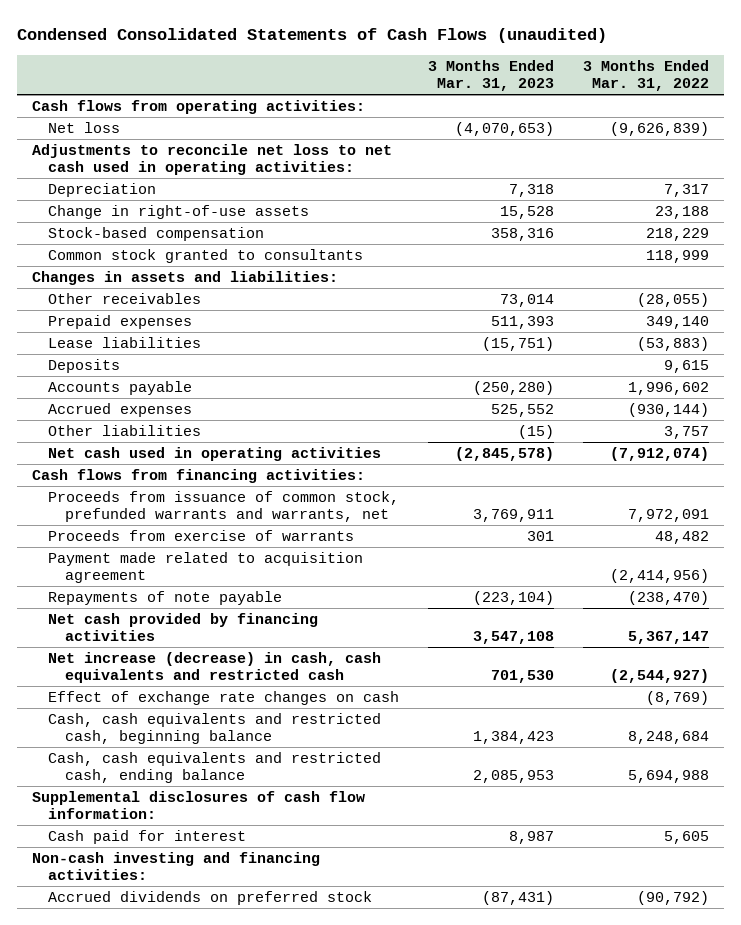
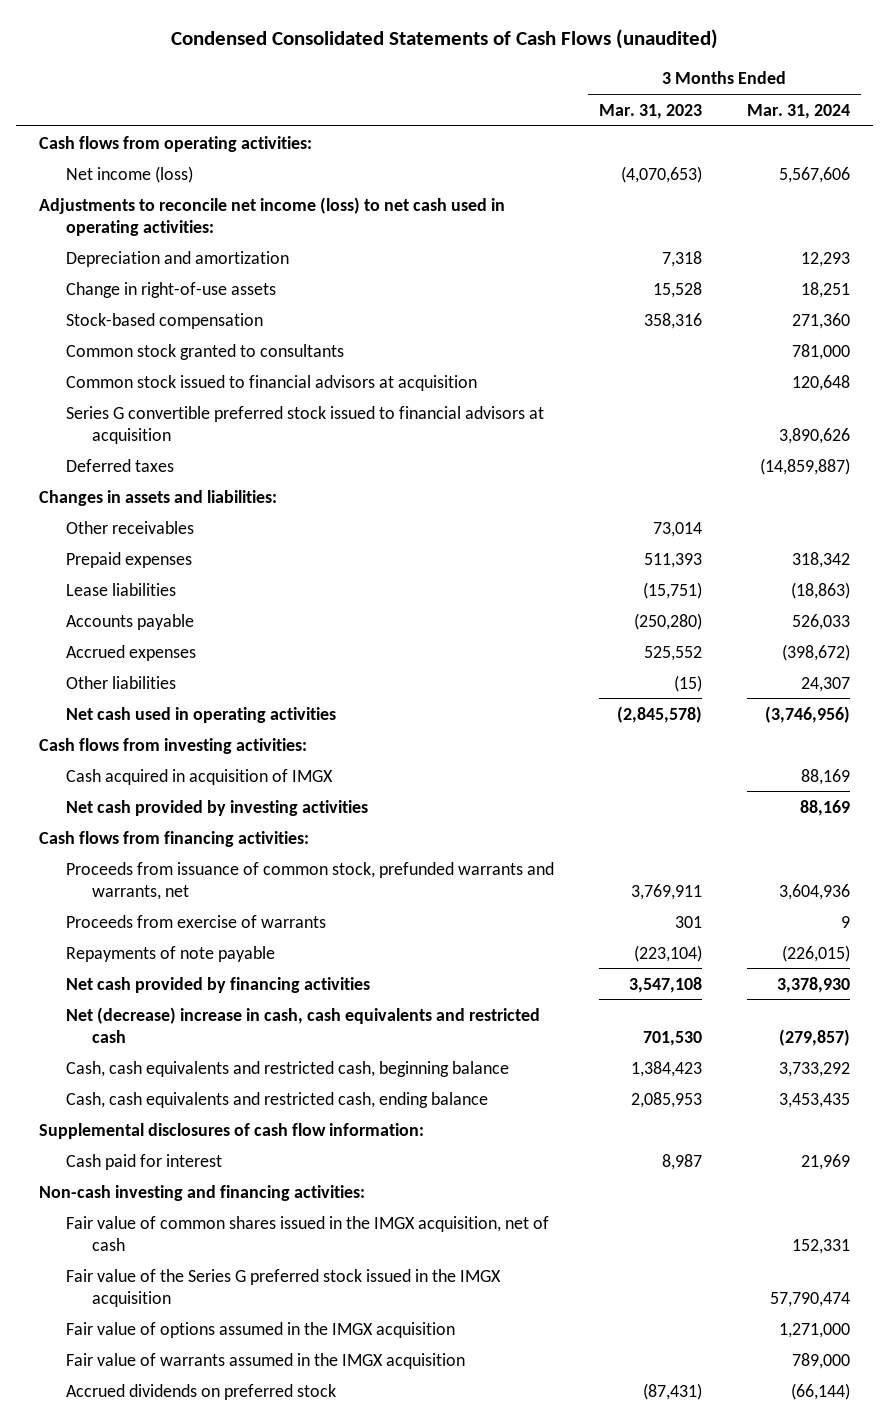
[583,59,710,92] 3 Months Ended Mar. 31, 2022 -> none
none -> [747,103,851,119] Mar. 31, 2024
[48,121,121,133] Net loss -> [65,165,193,183] Net income (loss)
[31,143,392,176] Adjustments to reconcile net loss to net cash used in operating activities: -> [39,196,506,236] Adjustments to reconcile net income (loss) to net cash used in operating activities:
[48,182,157,197] Depreciation -> [65,250,289,267] Depreciation and amortization
none -> [65,374,477,391] Common stock issued to financial advisors at acquisition
none -> [65,405,544,444] Series G convertible preferred stock issued to financial advisors at acquisition
none -> [65,458,174,472] Deferred taxes
[48,358,121,373] Deposits -> none
none -> [39,737,308,754] Cash flows from investing activities:
none -> [65,768,333,785] Cash acquired in acquisition of IMGX
none -> [65,799,368,816] Net cash provided by investing activities
[48,551,364,584] Payment made related to acquisition agreement -> none
[48,690,400,705] Effect of exchange rate changes on cash -> none
[48,651,382,684] Net increase (decrease) in cash, cash equivalents and restricted cash -> [65,1006,540,1043] Net (decrease) increase in cash, cash equivalents and restricted cash
none -> [65,1215,549,1251] Fair value of common shares issued in the IMGX acquisition, net of cash
none -> [65,1268,501,1307] Fair value of the Series G preferred stock issued in the IMGX acquisition
none -> [65,1321,455,1338] Fair value of options assumed in the IMGX acquisition
none -> [65,1352,465,1369] Fair value of warrants assumed in the IMGX acquisition

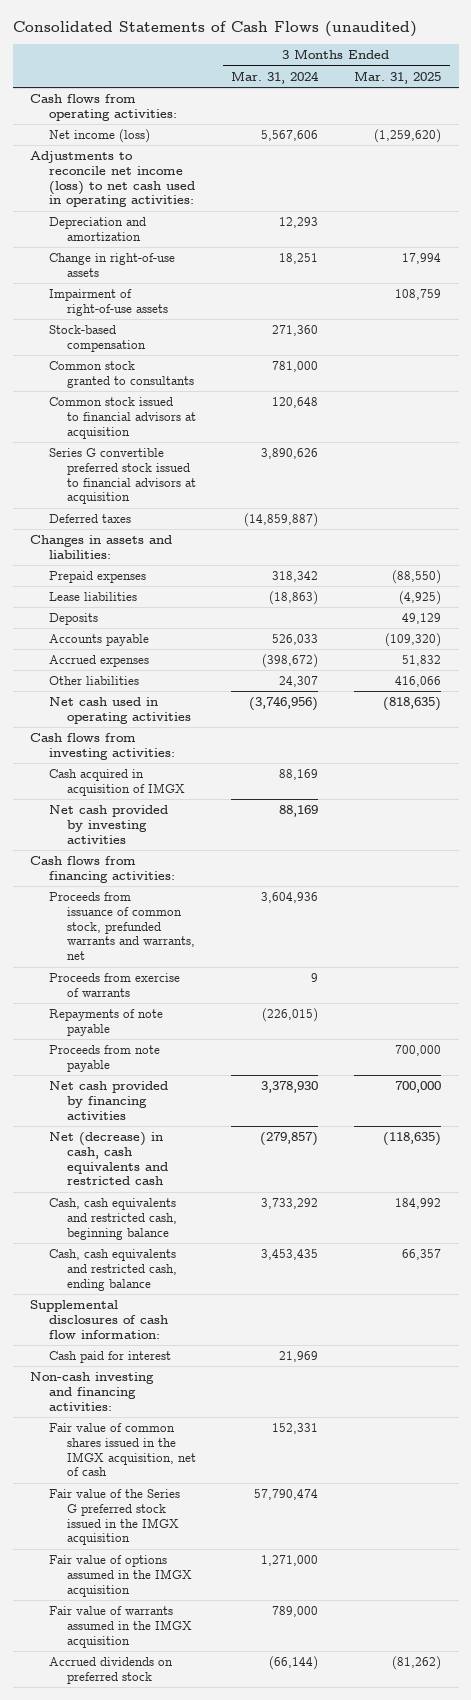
[170,28,718,49] Condensed Consolidated Statements of Cash Flows (unaudited) -> [12,20,417,37] Consolidated Statements of Cash Flows (unaudited)
[598,103,702,119] Mar. 31, 2023 -> none
none -> [353,70,441,84] Mar. 31, 2025
none -> [48,288,168,316] Impairment of right-of-use assets
[65,520,194,534] Other receivables -> none
none -> [48,612,98,625] Deposits
none -> [48,1044,160,1072] Proceeds from note payable
[65,1006,540,1043] Net (decrease) increase in cash, cash equivalents and restricted cash -> [48,1131,168,1186] Net (decrease) in cash, cash equivalents and restricted cash

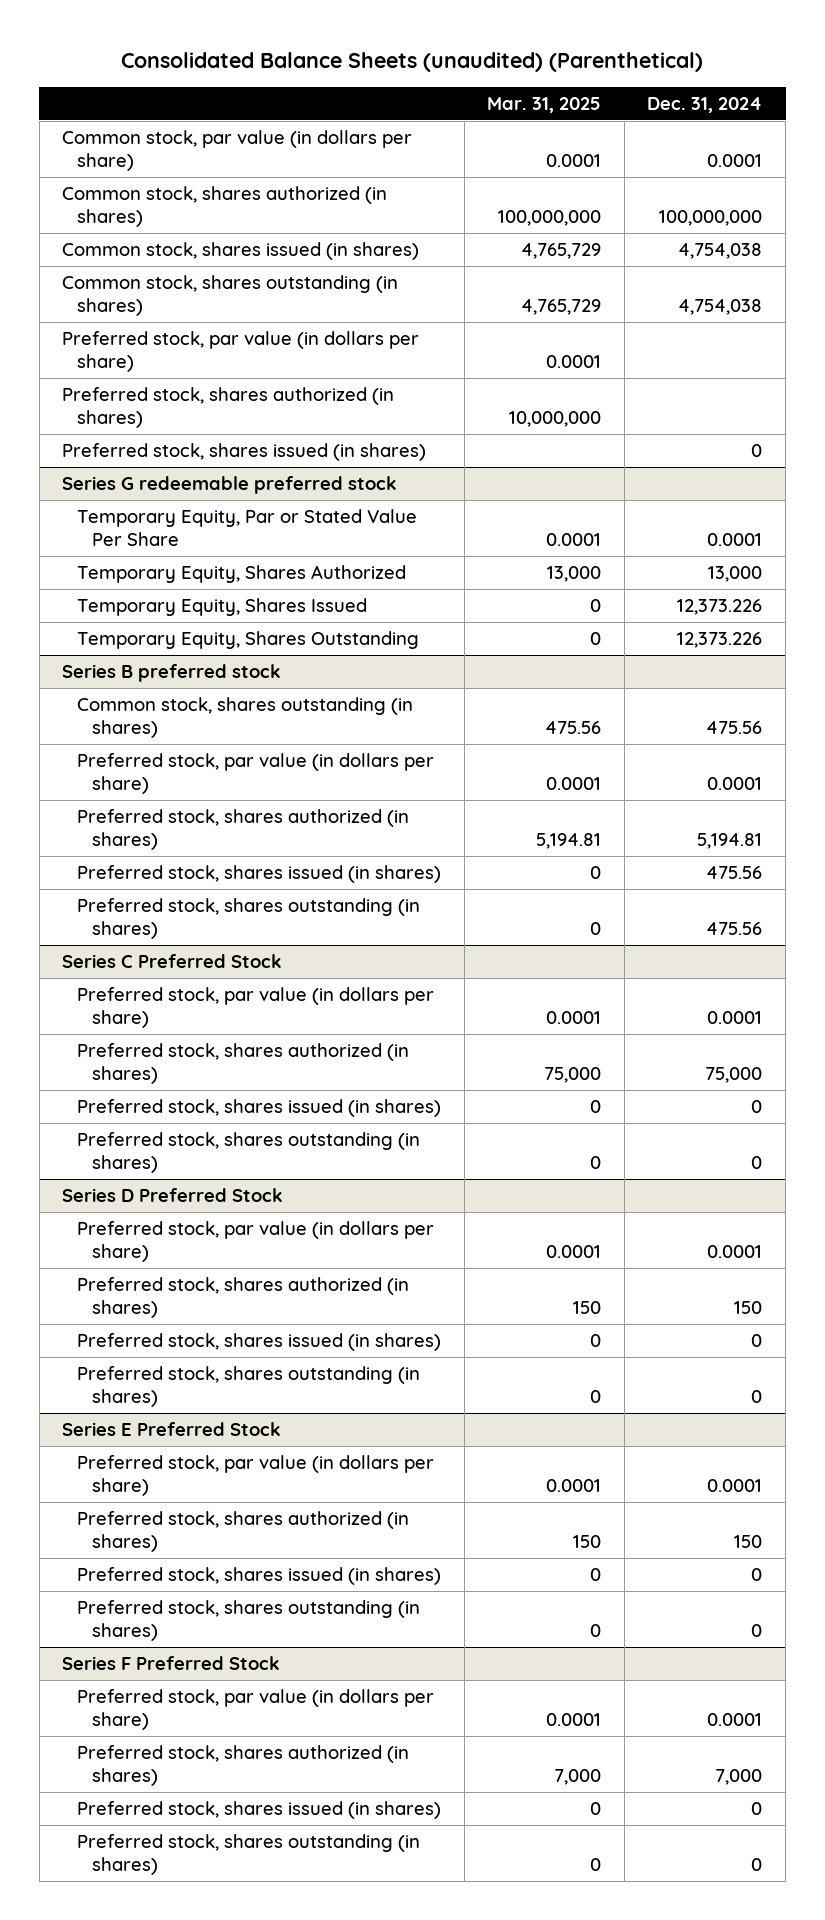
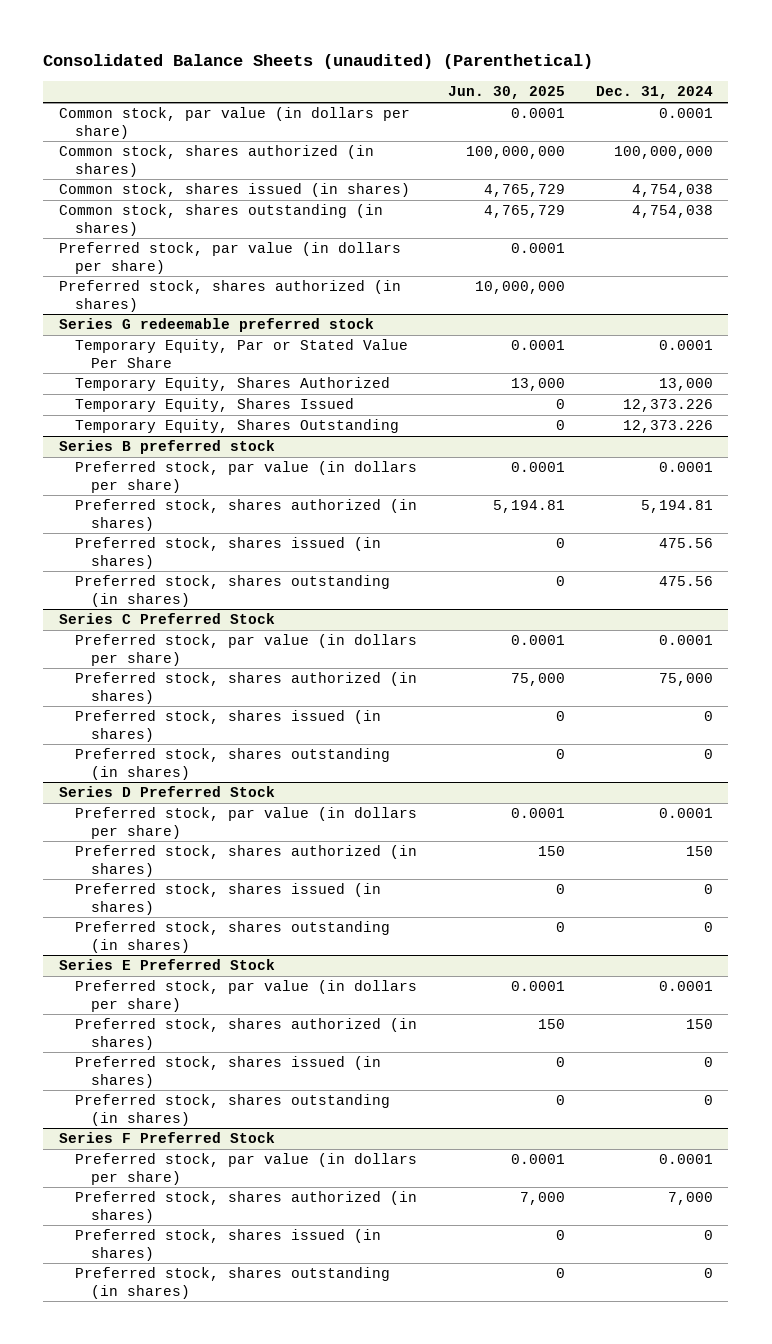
[487,96,602,113] Mar. 31, 2025 -> none
none -> [447,86,565,100] Jun. 30, 2025
[62,443,427,462] Preferred stock, shares issued (in shares) -> none
[76,697,413,739] Common stock, shares outstanding (in shares) -> none

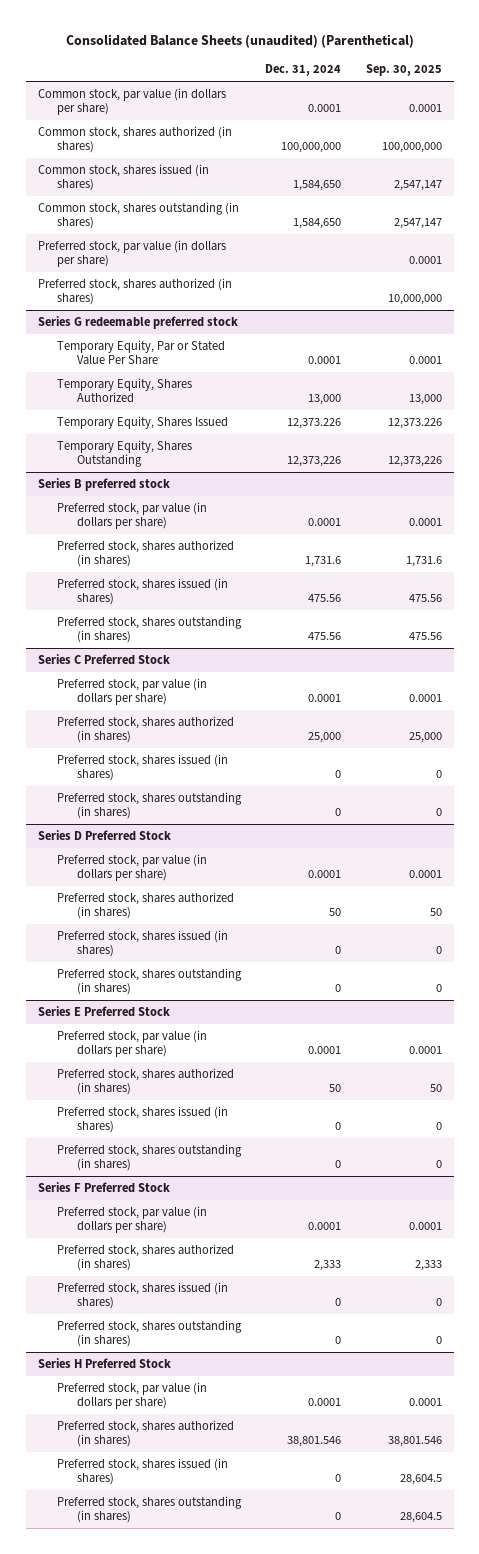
[447,86,565,100] Jun. 30, 2025 -> none
none -> [365,64,442,77] Sep. 30, 2025
[631,184,713,198] 4,754,038 -> [293,180,342,192] 1,584,650
[631,205,713,219] 4,754,038 -> [293,218,342,230] 1,584,650
[622,420,713,434] 12,373.226 -> [287,456,342,468] 12,373,226
[640,500,713,514] 5,194.81 -> [305,556,342,568] 1,731.6
[658,673,713,687] 75,000 -> [308,732,342,744] 25,000
[685,846,713,857] 150 -> [329,908,342,917] 50
[685,1019,713,1030] 150 -> [329,1084,342,1093] 50
[667,1192,713,1206] 7,000 -> [314,1260,342,1272] 2,333
none -> [37,1357,171,1369] Series H Preferred Stock
none -> [57,1381,208,1410] Preferred stock, par value (in dollars per share)
none -> [57,1419,235,1448] Preferred stock, shares authorized (in shares)
none -> [57,1457,229,1486] Preferred stock, shares issued (in shares)
none -> [57,1495,243,1524] Preferred stock, shares outstanding (in shares)

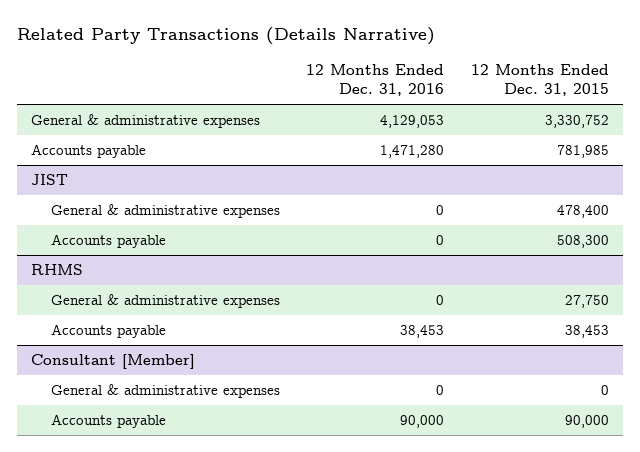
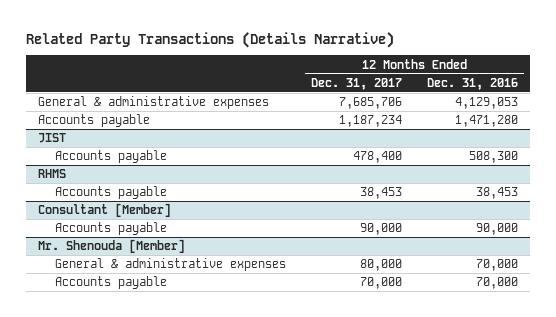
[471,63,610,96] 12 Months Ended Dec. 31, 2015 -> none
none -> [311,77,403,90] Dec. 31, 2017
[50,204,280,219] General & administrative expenses -> none
[436,235,445,246] 0 -> [468,151,518,164] 508,300
[50,294,280,309] General & administrative expenses -> none
[50,384,280,399] General & administrative expenses -> none
none -> [38,239,186,254] Mr. Shenouda [Member]
none -> [55,258,287,272] General & administrative expenses
none -> [55,276,168,290] Accounts payable

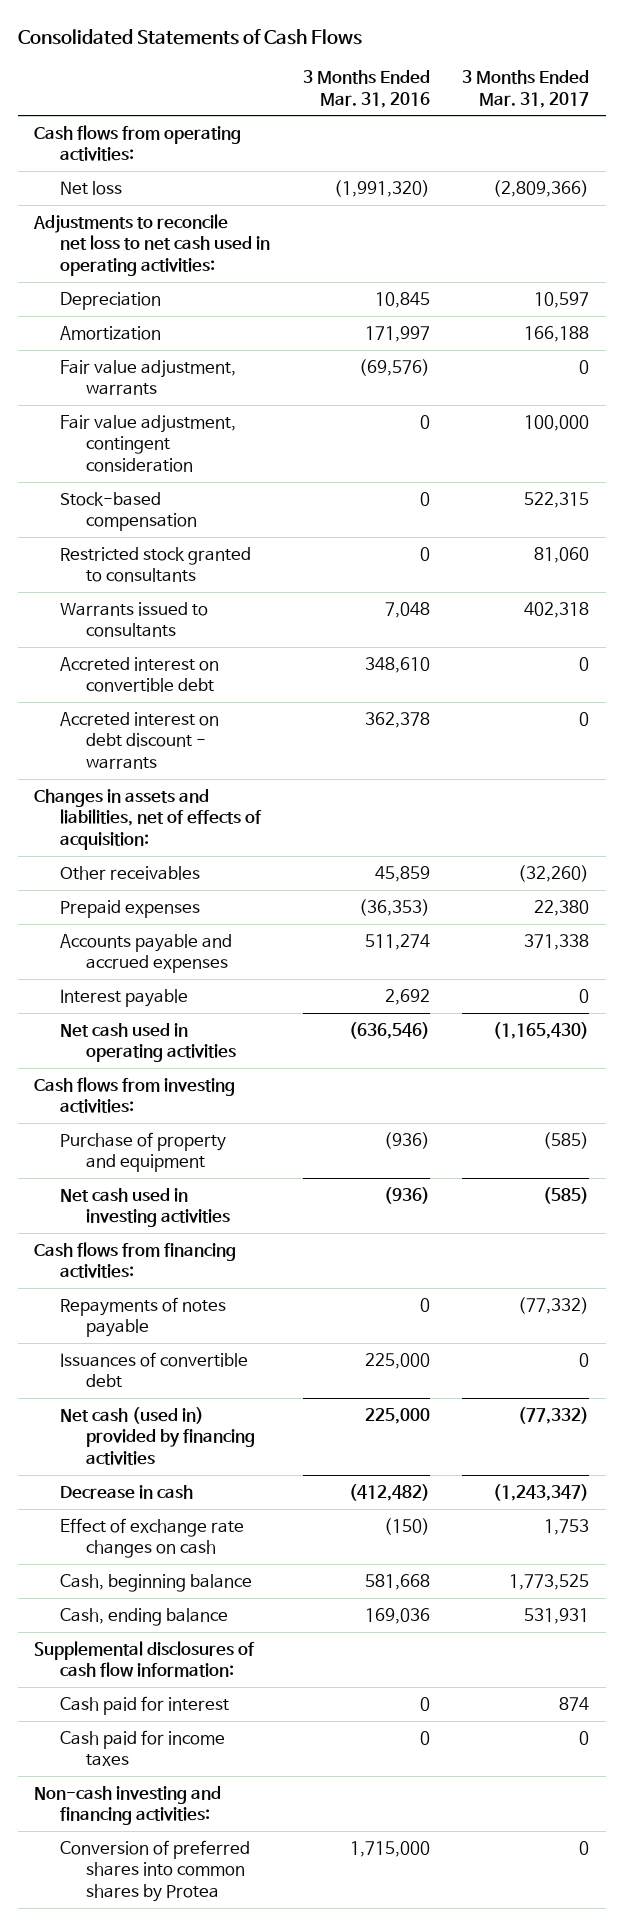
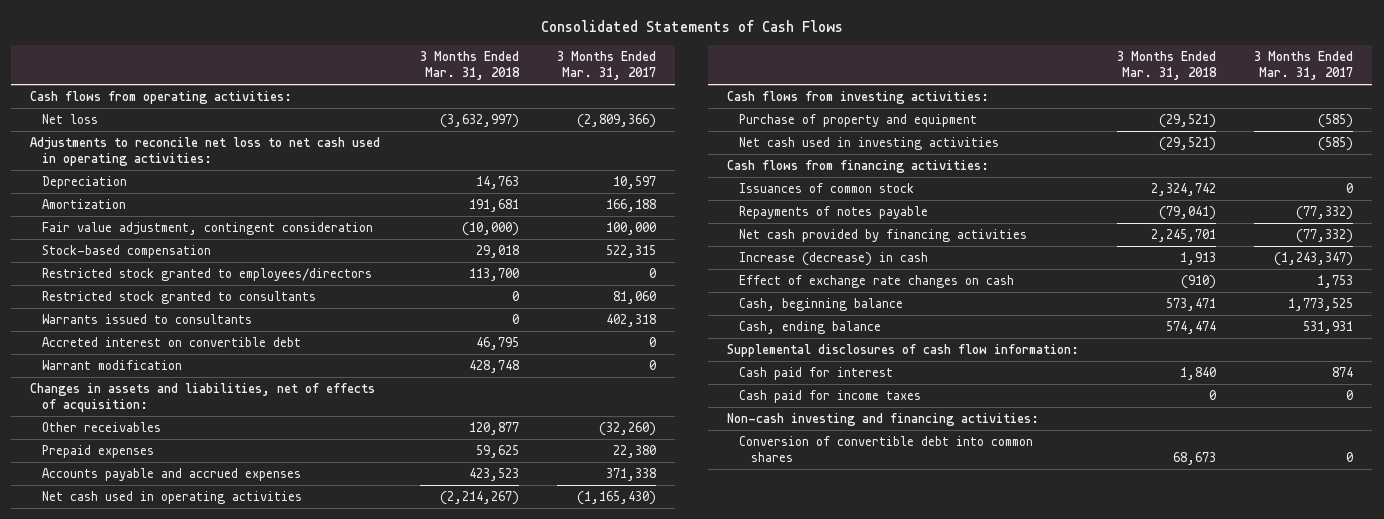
[302,70,430,108] 3 Months Ended Mar. 31, 2016 -> none
none -> [420,51,521,80] 3 Months Ended Mar. 31, 2018
[59,359,236,396] Fair value adjustment, warrants -> none
none -> [42,268,373,282] Restricted stock granted to employees/directors
[59,711,219,769] Accreted interest on debt discount - warrants -> none
none -> [42,360,183,371] Warrant modification
[59,988,188,1007] Interest payable -> none
none -> [739,183,915,194] Issuances of common stock
[59,1351,248,1389] Issuances of convertible debt -> none
[59,1406,255,1465] Net cash (used in) provided by financing activities -> [739,229,1028,243] Net cash provided by financing activities
[59,1484,193,1499] Decrease in cash -> [739,252,929,267] Increase (decrease) in cash
[59,1839,250,1902] Conversion of preferred shares into common shares by Protea -> [739,436,1034,463] Conversion of convertible debt into common shares

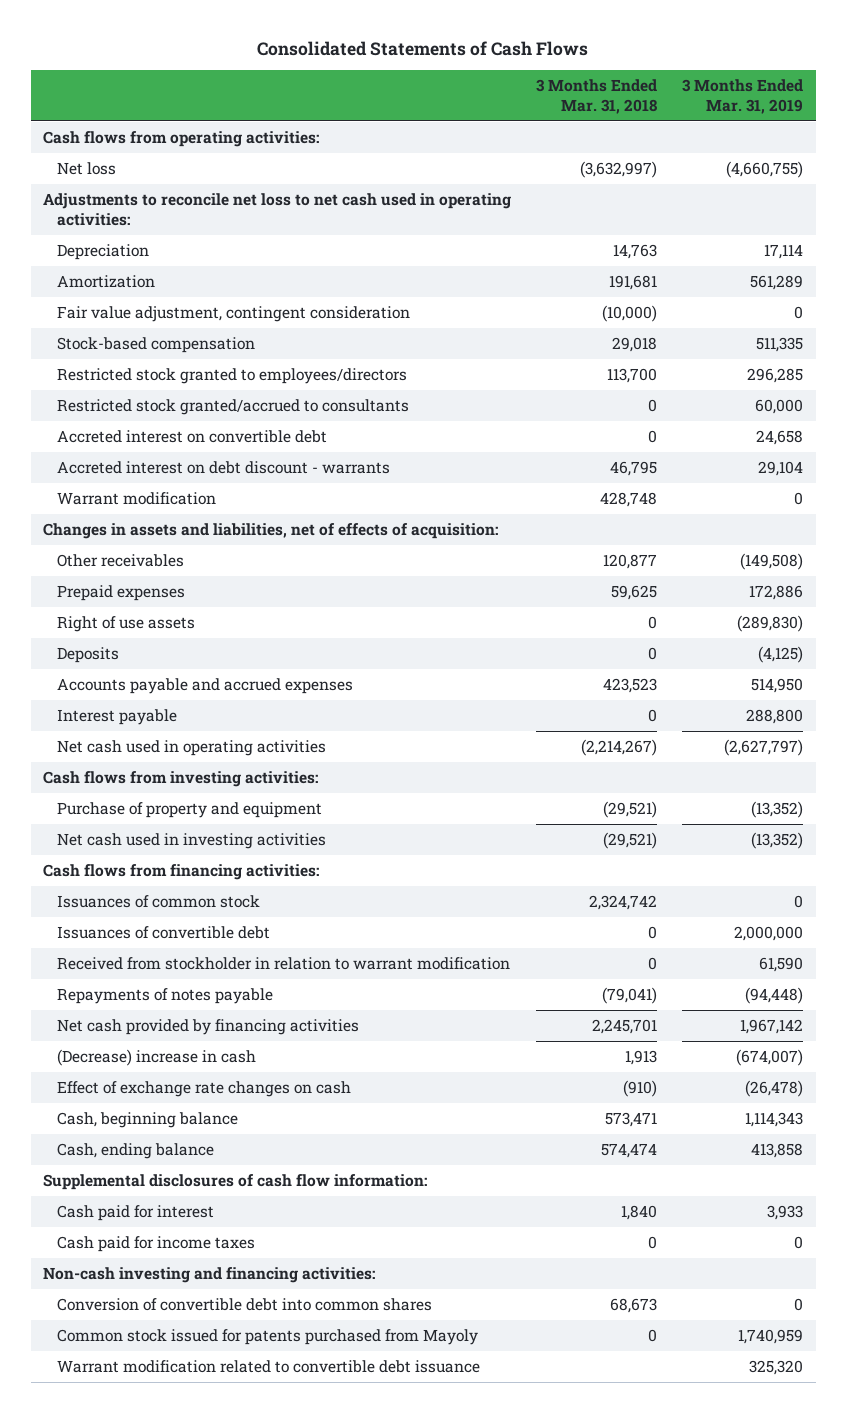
[557,51,657,80] 3 Months Ended Mar. 31, 2017 -> none
none -> [682,78,804,114] 3 Months Ended Mar. 31, 2019
[42,314,253,325] Warrants issued to consultants -> none
[42,291,317,305] Restricted stock granted to consultants -> [56,399,409,416] Restricted stock granted/accrued to consultants
[476,337,520,351] 46,795 -> [648,430,658,444] 0
none -> [56,461,390,475] Accreted interest on debt discount - warrants
none -> [56,616,195,633] Right of use assets
none -> [56,647,119,664] Deposits
none -> [56,709,177,726] Interest payable
none -> [56,926,270,940] Issuances of convertible debt
none -> [56,957,510,971] Received from stockholder in relation to warrant modification
[739,252,929,267] Increase (decrease) in cash -> [56,1049,256,1067] (Decrease) increase in cash
none -> [56,1329,478,1346] Common stock issued for patents purchased from Mayoly
none -> [56,1360,480,1374] Warrant modification related to convertible debt issuance

